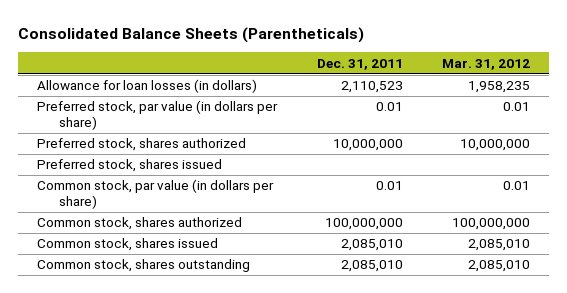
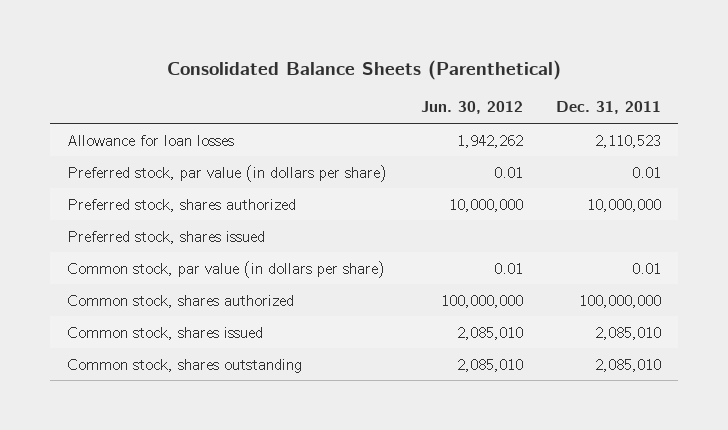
[17,26,364,43] Consolidated Balance Sheets (Parentheticals) -> [167,59,562,80] Consolidated Balance Sheets (Parenthetical)
[441,58,530,70] Mar. 31, 2012 -> none
none -> [420,101,523,115] Jun. 30, 2012
[37,79,258,94] Allowance for loan losses (in dollars) -> [67,134,235,146] Allowance for loan losses

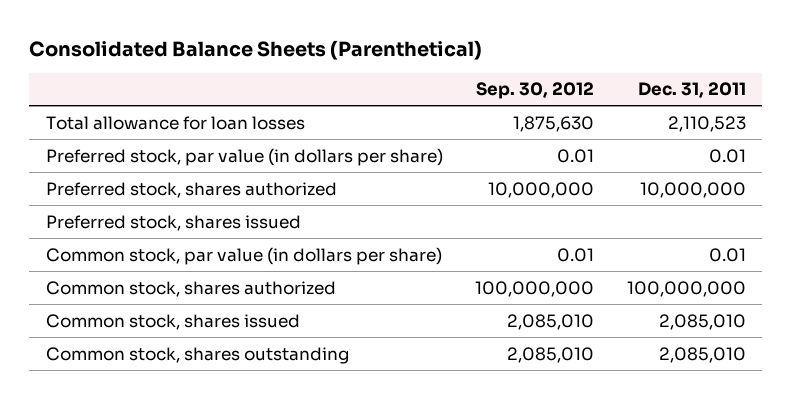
[420,101,523,115] Jun. 30, 2012 -> none
none -> [476,82,595,100] Sep. 30, 2012
[67,134,235,146] Allowance for loan losses -> [45,115,305,130] Total allowance for loan losses

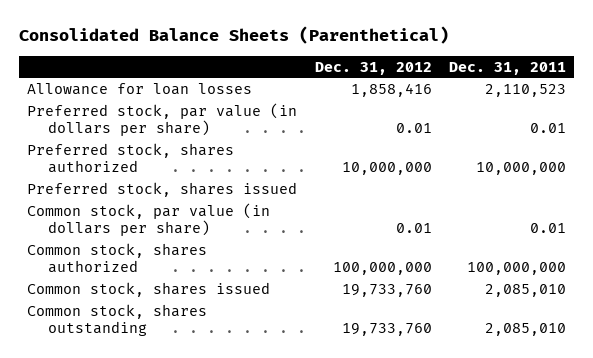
[476,82,595,100] Sep. 30, 2012 -> none
none -> [314,61,432,75] Dec. 31, 2012
[45,115,305,130] Total allowance for loan losses -> [27,82,253,95] Allowance for loan losses

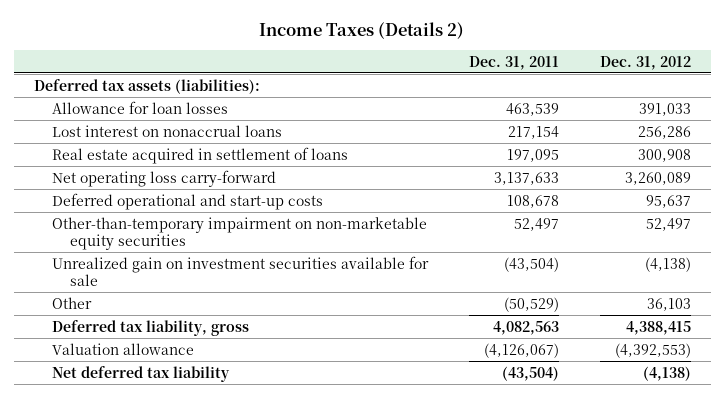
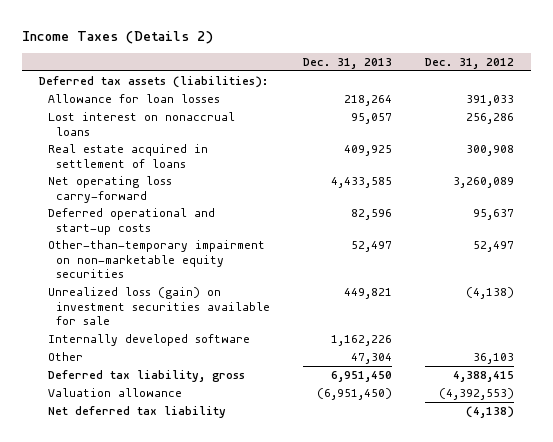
[468,55,559,70] Dec. 31, 2011 -> none
none -> [303,58,393,70] Dec. 31, 2013
[52,255,430,286] Unrealized gain on investment securities available for sale -> [47,287,271,326] Unrealized loss (gain) on investment securities available for sale
none -> [47,334,250,347] Internally developed software

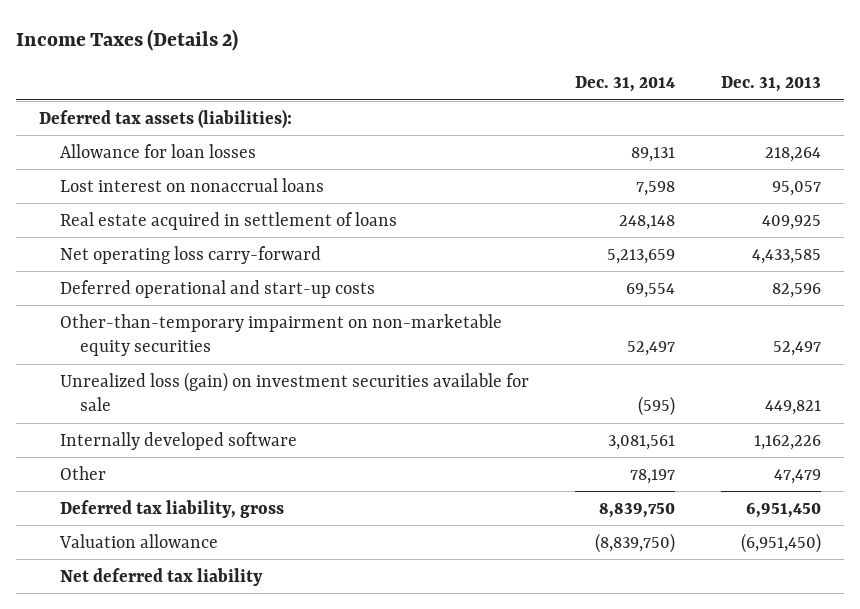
[425,58,515,70] Dec. 31, 2012 -> none
none -> [574,76,675,93] Dec. 31, 2014
[351,353,393,365] 47,304 -> [773,468,821,484] 47,479

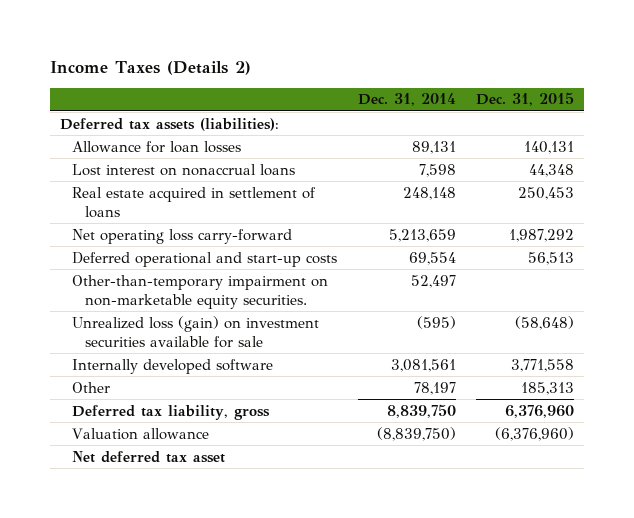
[720,76,821,93] Dec. 31, 2013 -> none
none -> [476,92,575,107] Dec. 31, 2015
[59,313,502,356] Other-than-temporary impairment on non-marketable equity securities -> [72,274,329,309] Other-than-temporary impairment on non-marketable equity securities.
[59,567,263,586] Net deferred tax liability -> [72,450,226,463] Net deferred tax asset

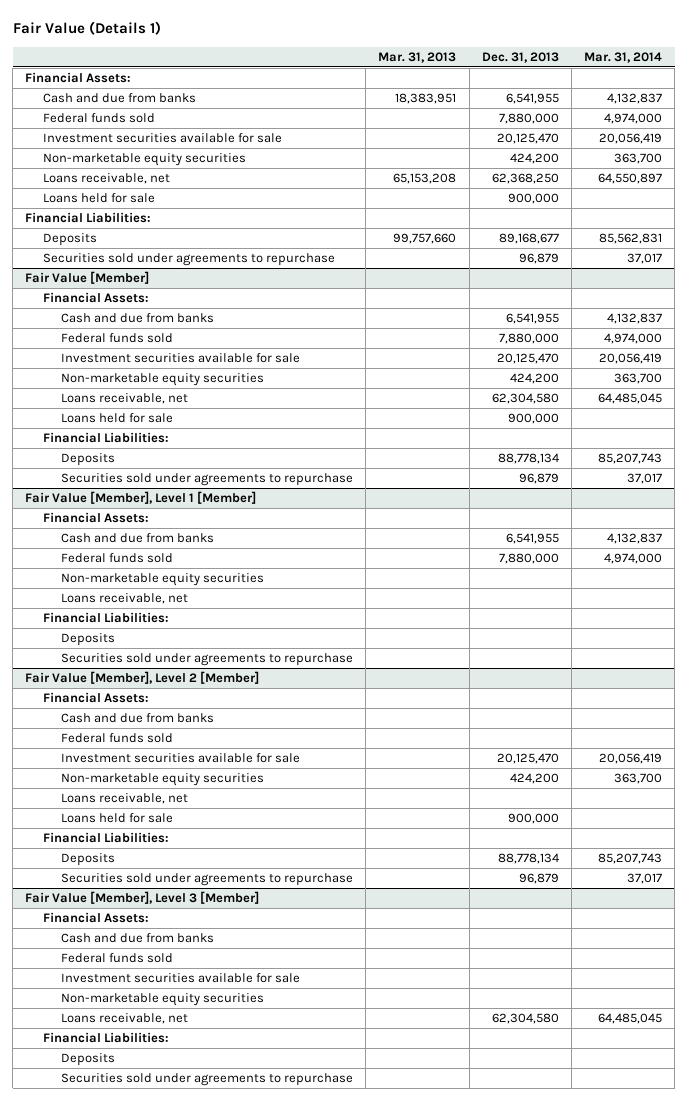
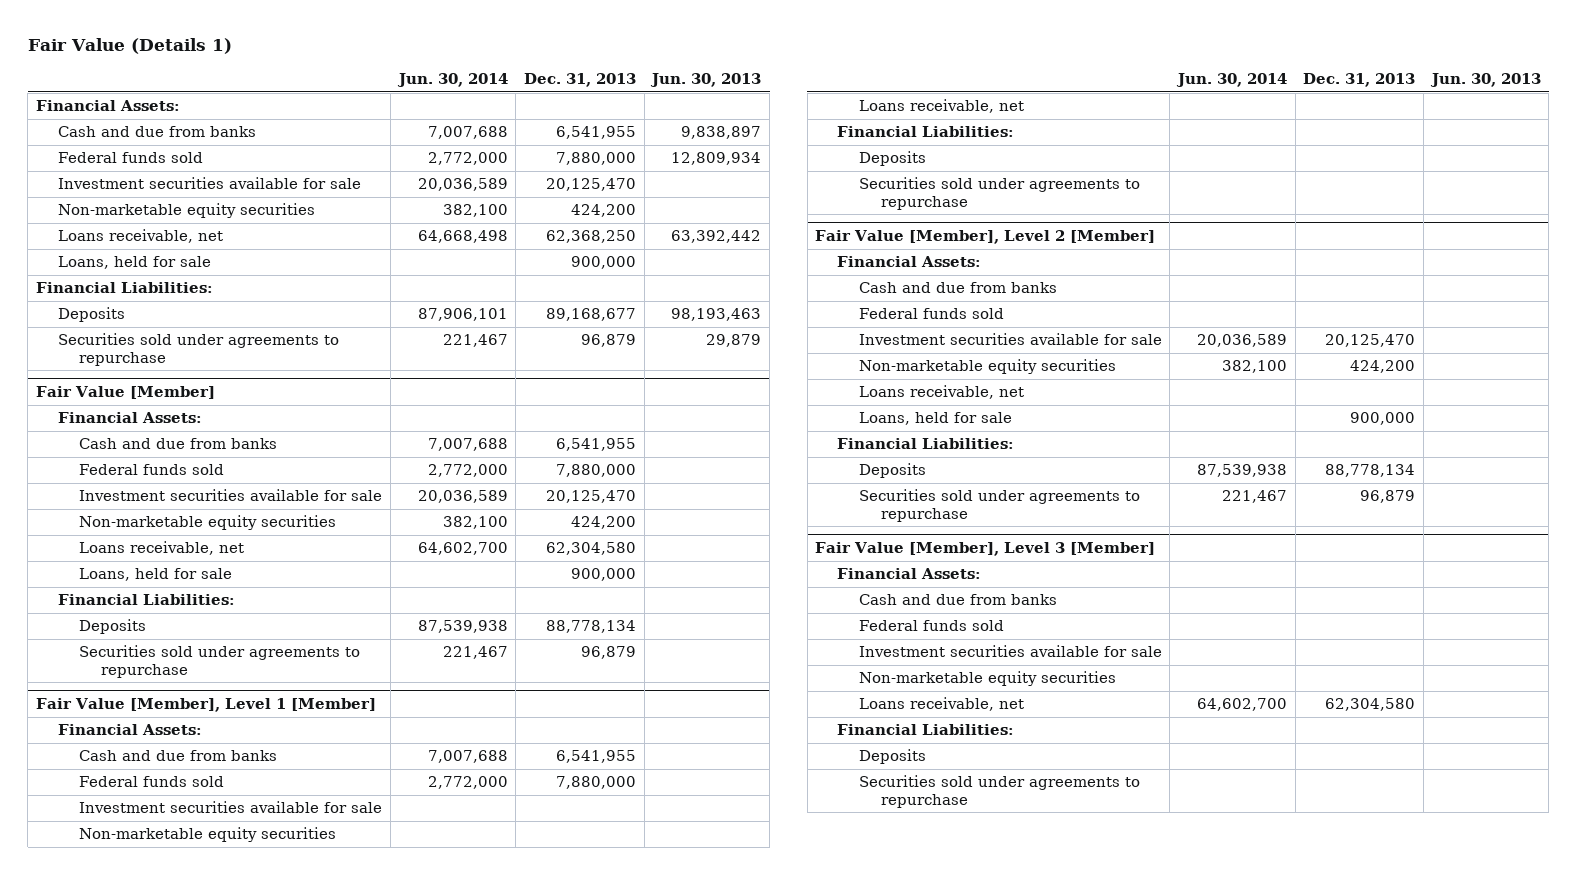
[378,51,457,63] Mar. 31, 2013 -> none
[584,51,663,63] Mar. 31, 2014 -> none
none -> [396,73,508,88] Jun. 30, 2014
none -> [650,73,762,88] Jun. 30, 2013
[43,193,156,204] Loans held for sale -> [57,256,211,270] Loans, held for sale
[61,413,174,424] Loans held for sale -> [79,568,233,582] Loans, held for sale
none -> [79,801,383,814] Investment securities available for sale
[61,813,174,824] Loans held for sale -> [858,412,1012,426] Loans, held for sale

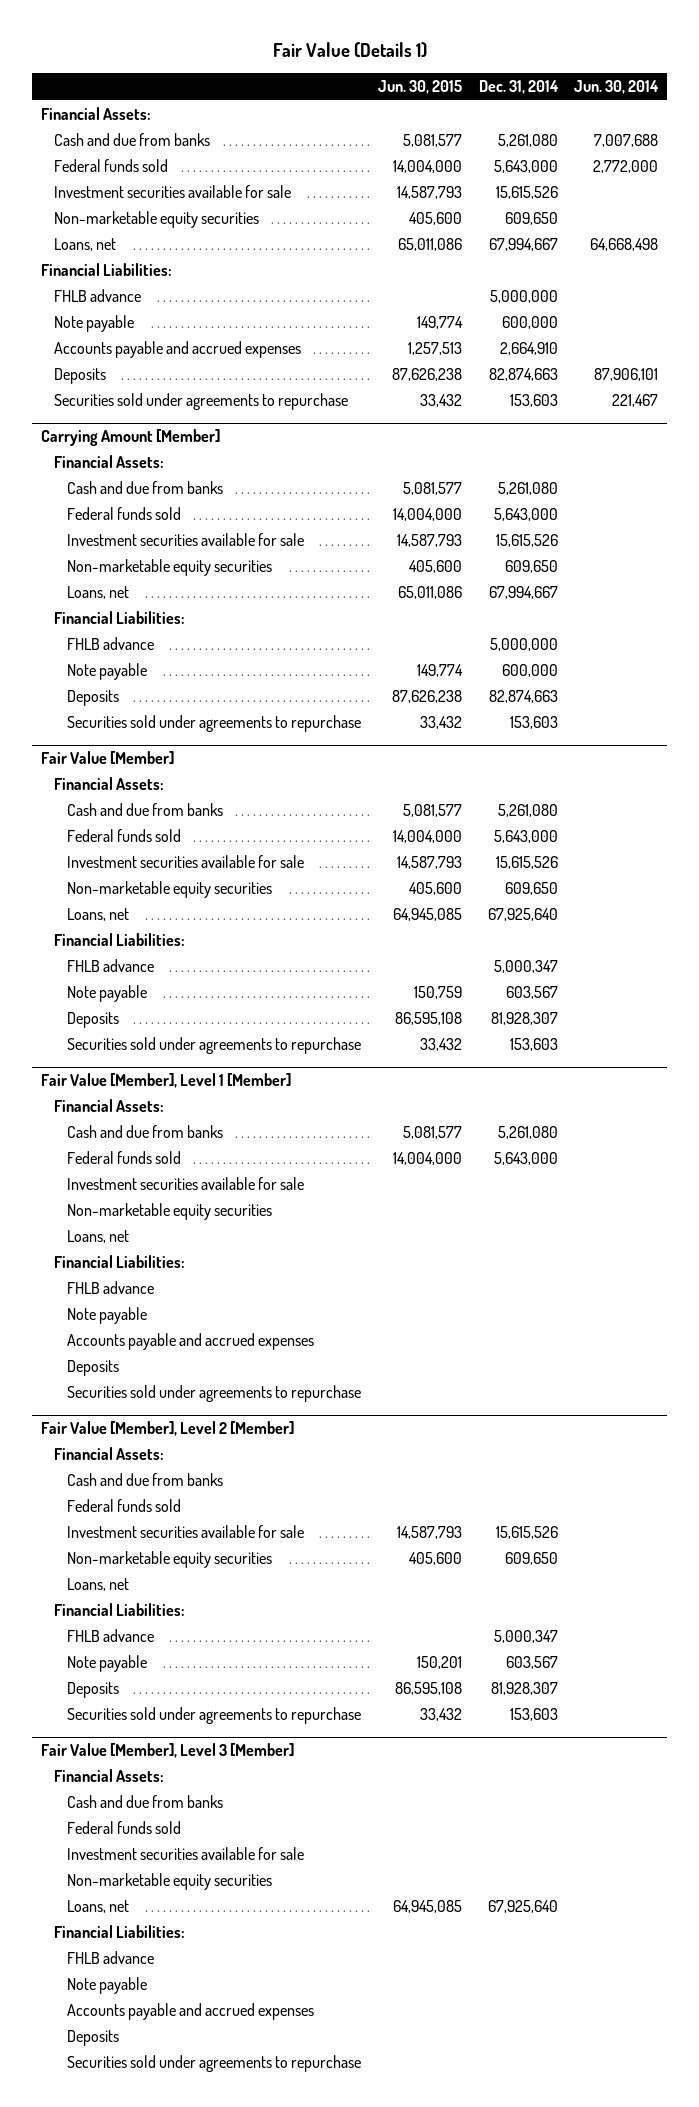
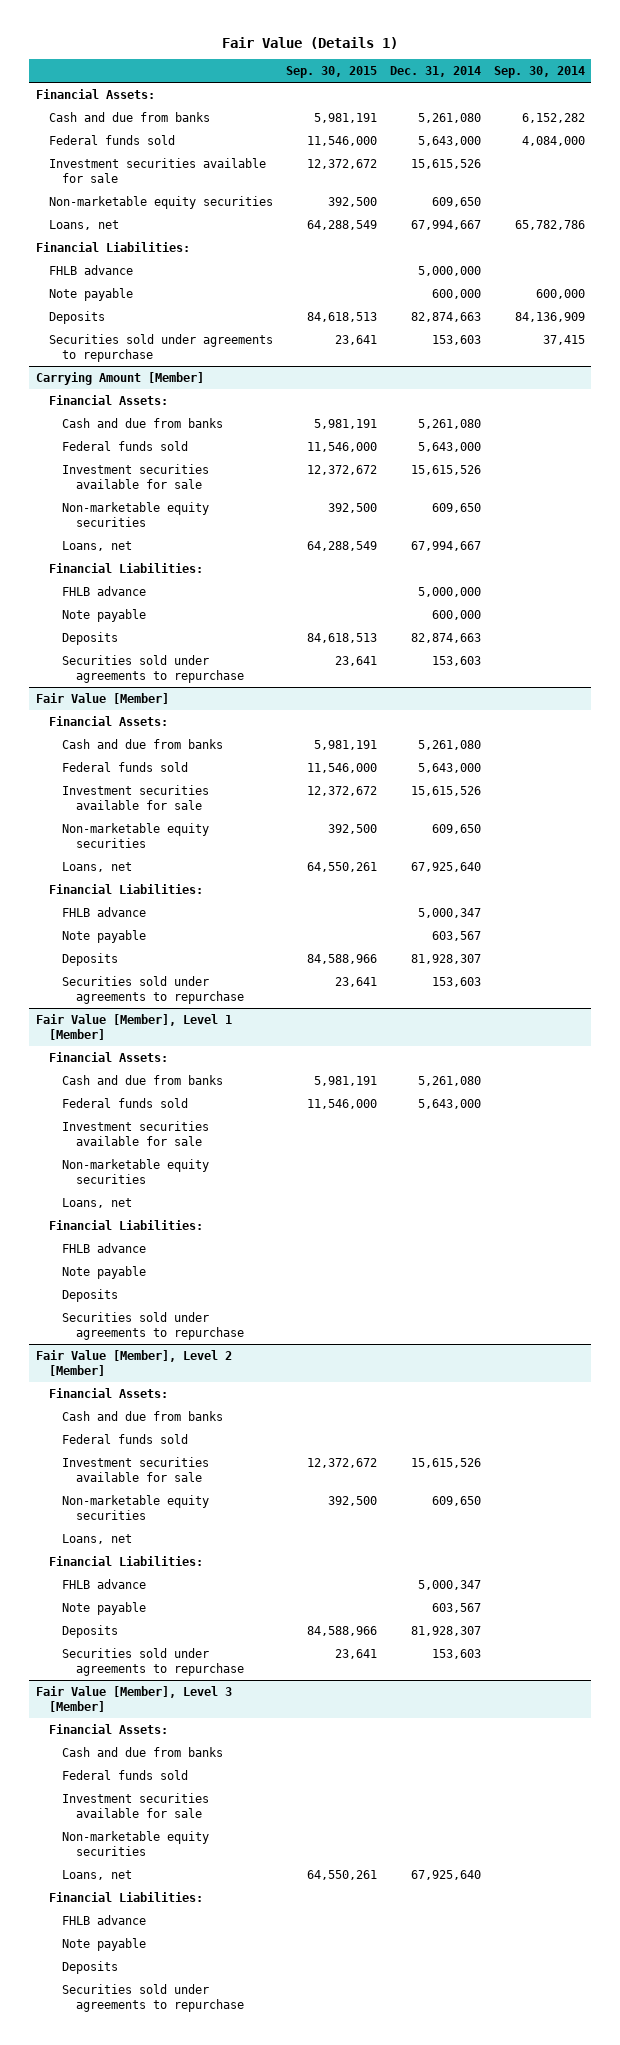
[377,80,462,95] Jun. 30, 2015 -> none
[574,80,660,95] Jun. 30, 2014 -> none
none -> [285,66,377,79] Sep. 30, 2015
none -> [493,66,585,79] Sep. 30, 2014
[53,340,301,358] Accounts payable and accrued expenses -> none
[67,1332,315,1350] Accounts payable and accrued expenses -> none
[67,2002,315,2020] Accounts payable and accrued expenses -> none

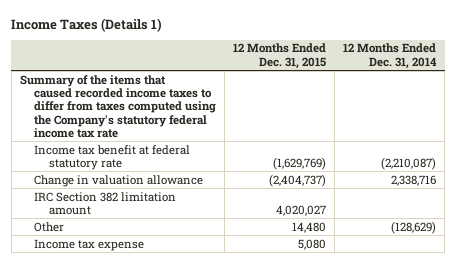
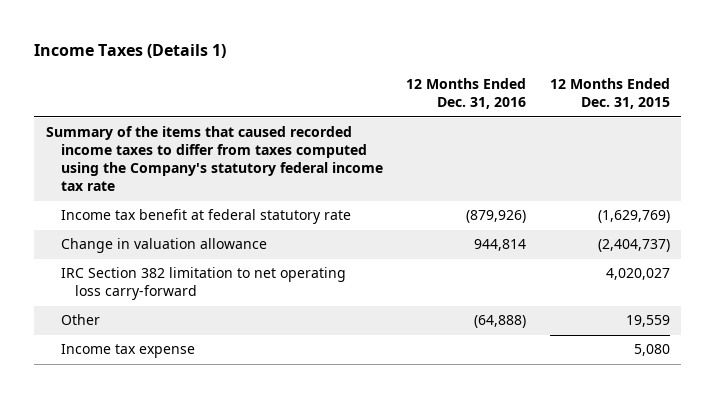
[343,43,438,69] 12 Months Ended Dec. 31, 2014 -> none
none -> [406,78,527,110] 12 Months Ended Dec. 31, 2016
[34,191,177,215] IRC Section 382 limitation amount -> [60,267,346,301] IRC Section 382 limitation to net operating loss carry-forward
[292,221,327,233] 14,480 -> [625,315,670,328] 19,559

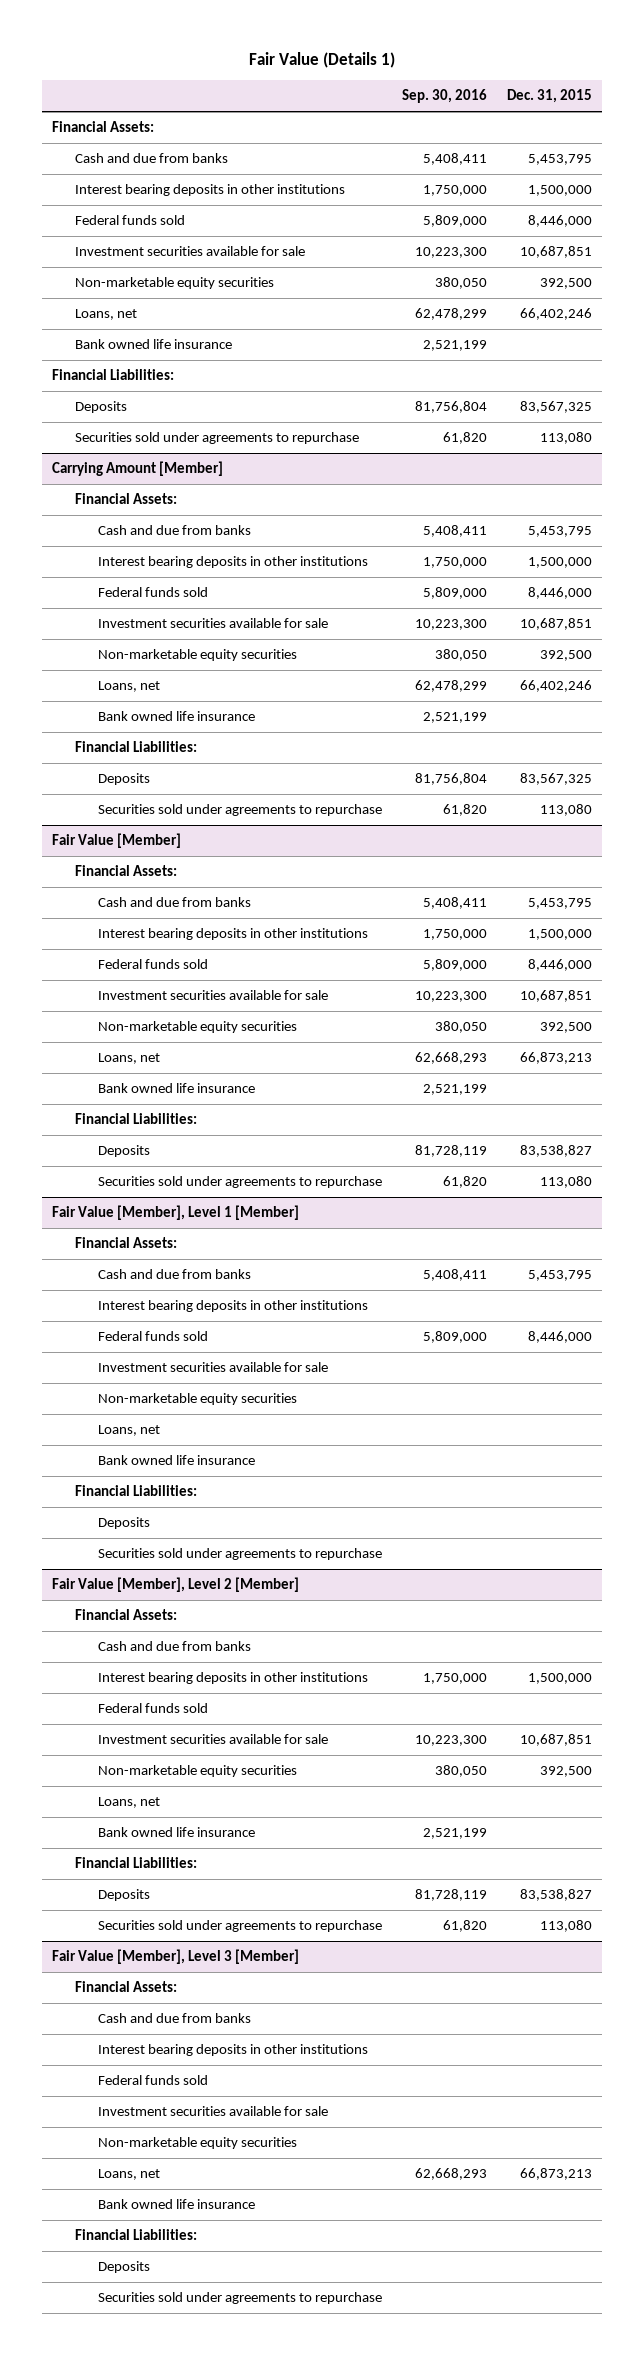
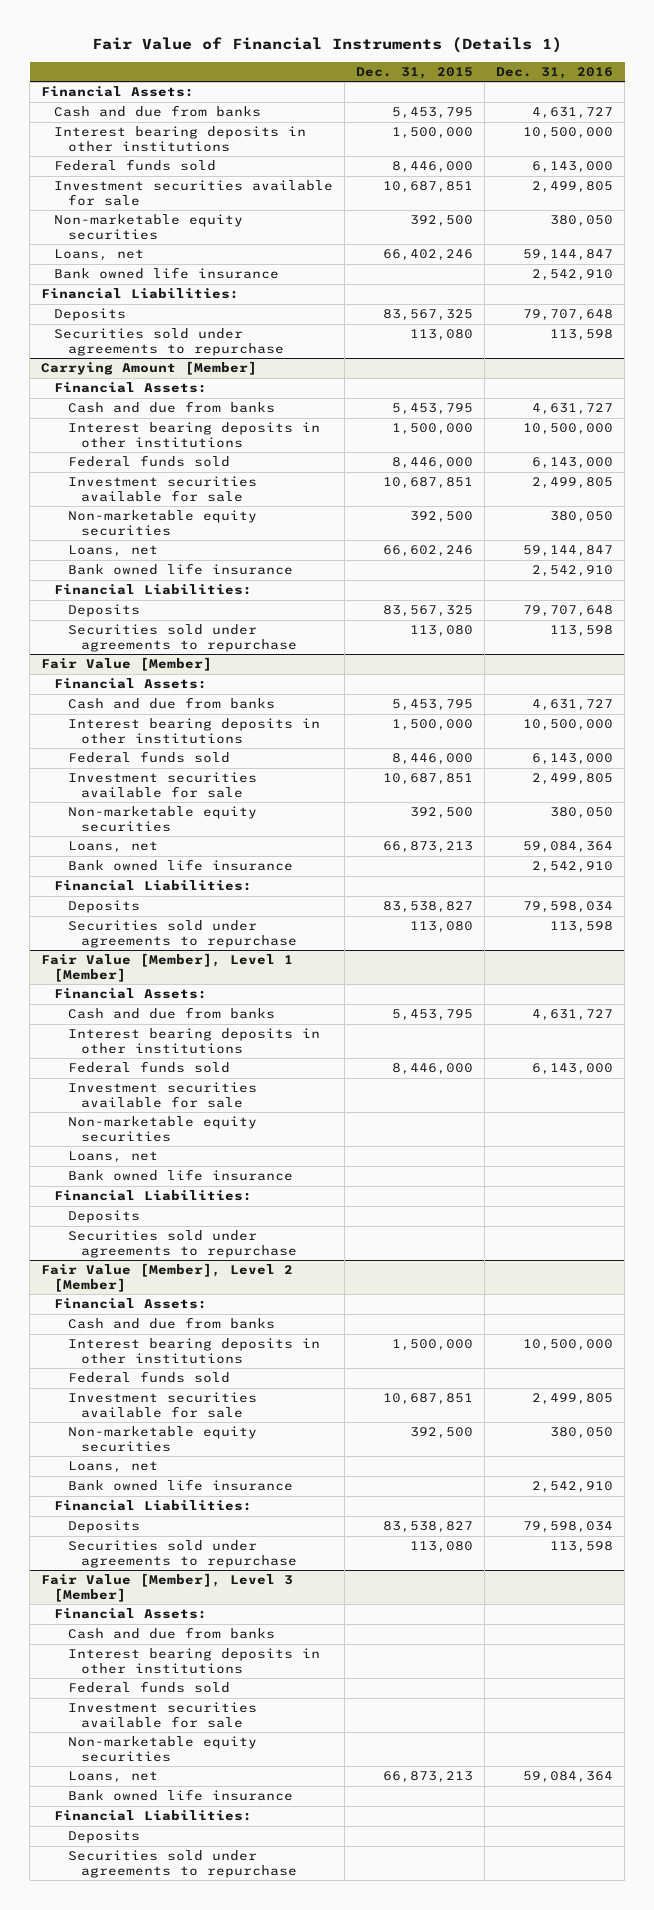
[249,52,396,69] Fair Value (Details 1) -> [92,37,563,54] Fair Value of Financial Instruments (Details 1)
[402,89,488,104] Sep. 30, 2016 -> none
none -> [496,67,614,80] Dec. 31, 2016
[520,680,593,693] 66,402,246 -> [383,545,474,558] 66,602,246

